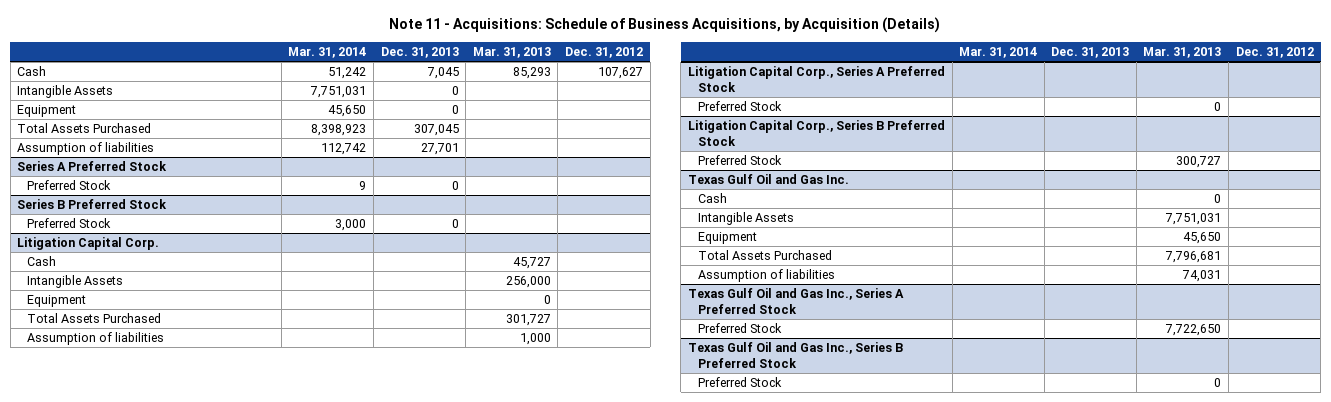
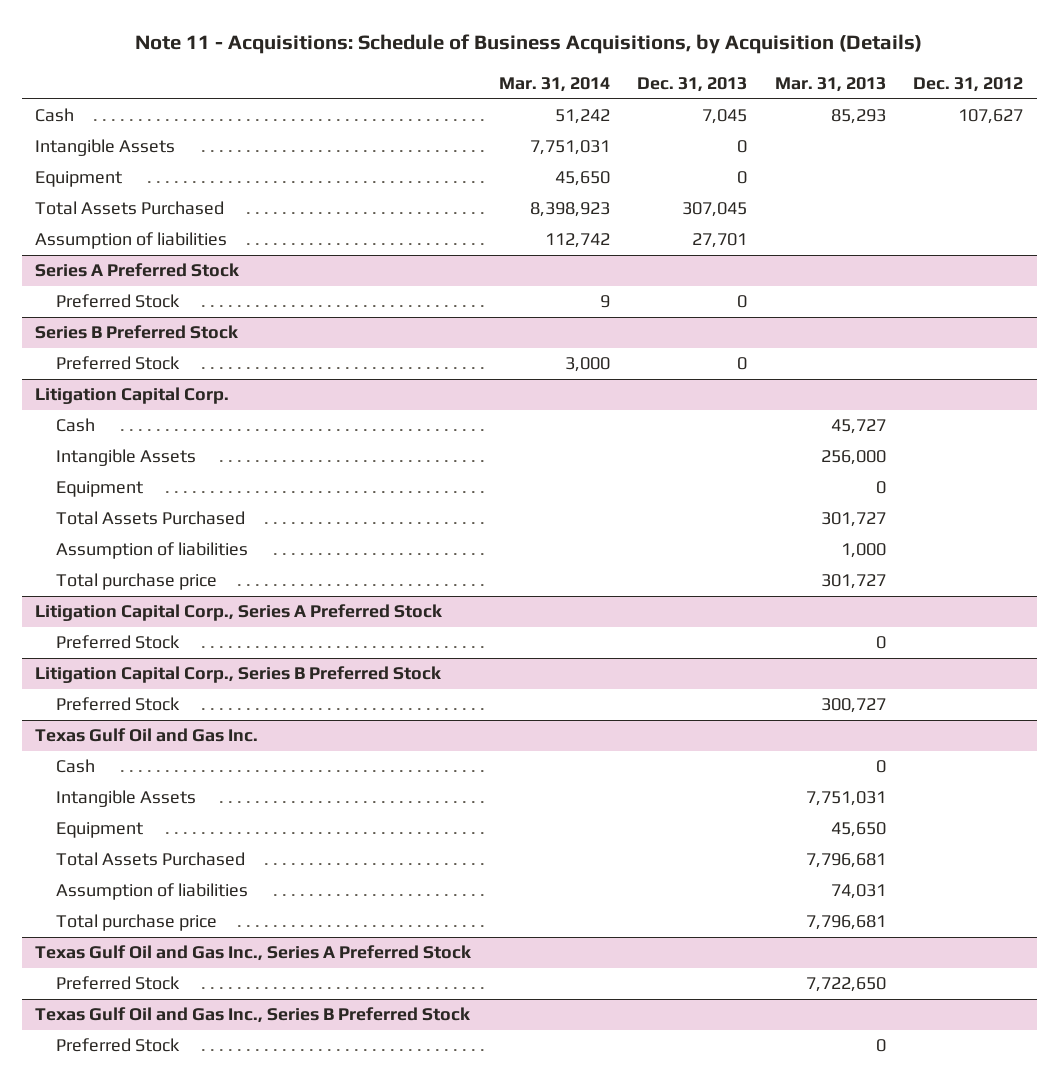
none -> [56,573,218,591] Total purchase price
none -> [56,914,218,932] Total purchase price

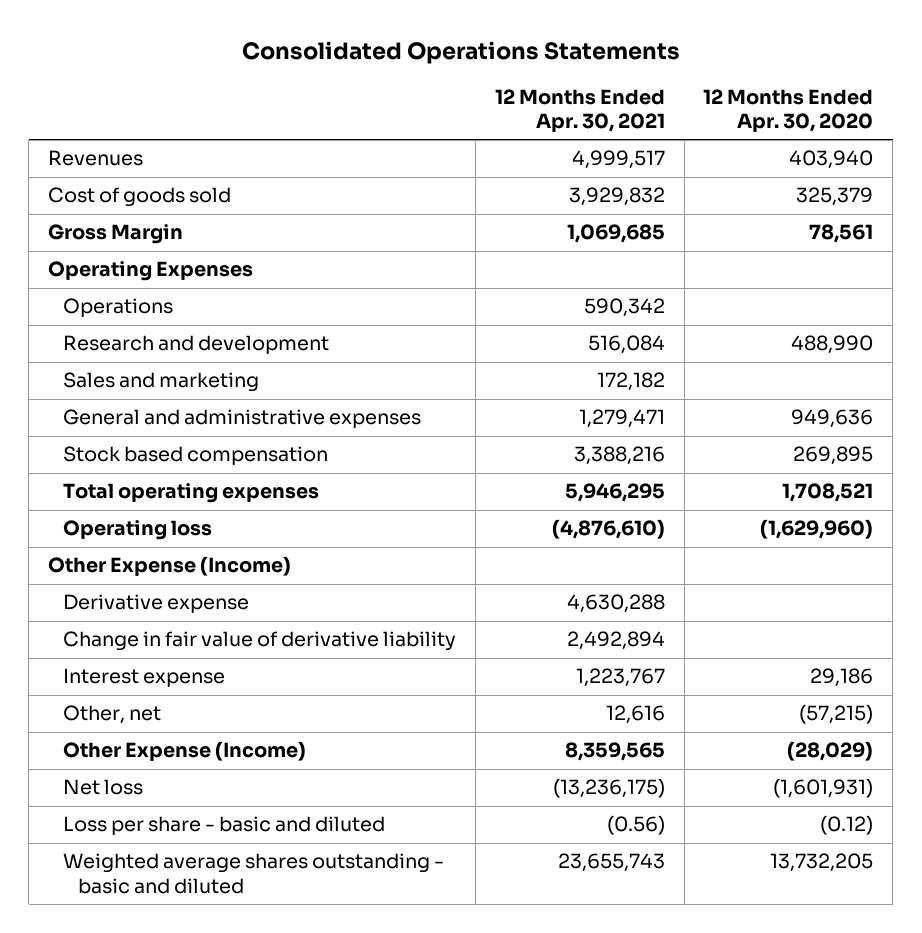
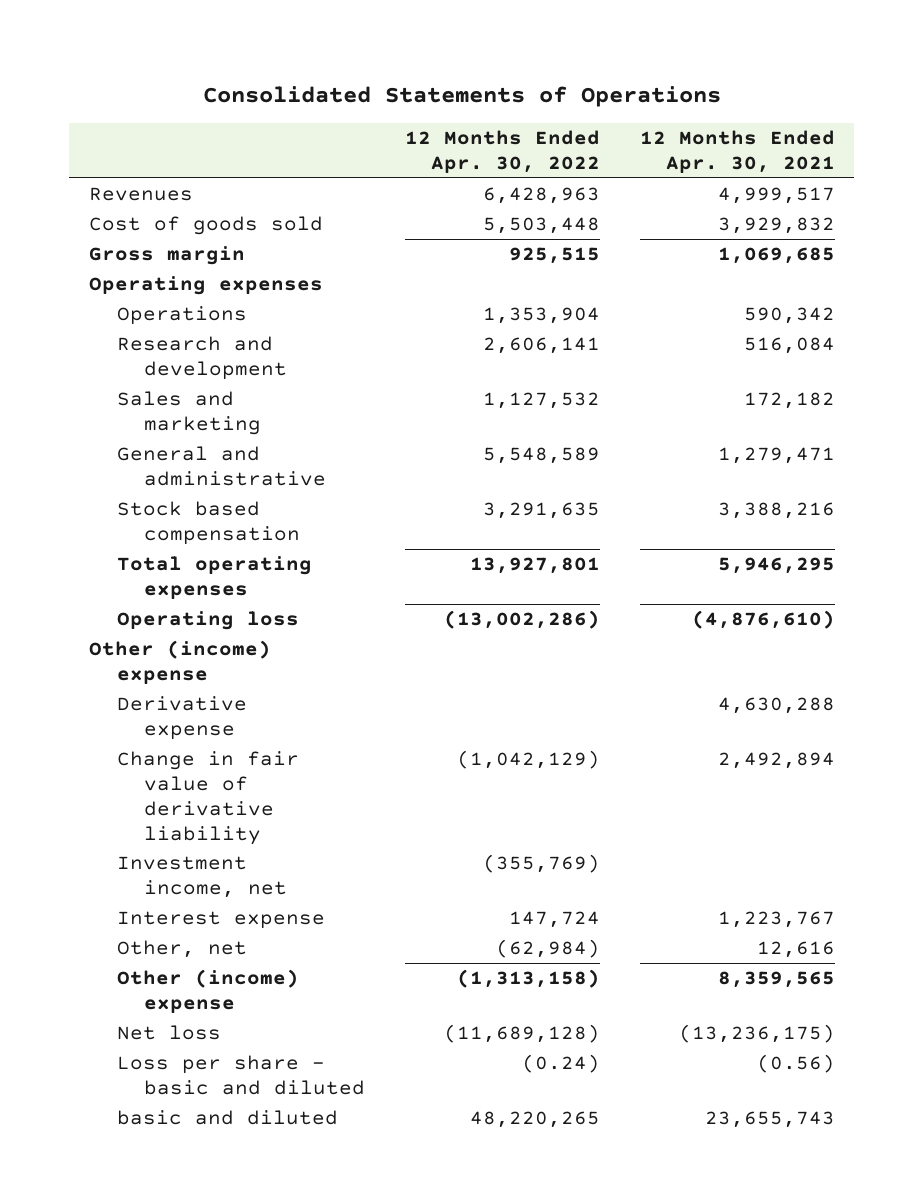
[241,41,680,65] Consolidated Operations Statements -> [202,85,721,107] Consolidated Statements of Operations
[703,88,874,133] 12 Months Ended Apr. 30, 2020 -> none
none -> [405,130,601,173] 12 Months Ended Apr. 30, 2022
[48,224,184,245] Gross Margin -> [89,246,246,266] Gross margin
[48,261,254,282] Operating Expenses -> [89,276,324,296] Operating expenses
[62,409,421,429] General and administrative expenses -> [116,446,327,487] General and administrative
[48,556,292,577] Other Expense (Income) -> [89,640,272,685] Other (income) expense
none -> [116,856,288,899] Investment income, net
[62,741,306,762] Other Expense (Income) -> [116,969,299,1014] Other (income) expense
[62,853,444,894] Weighted average shares outstanding - basic and diluted -> [116,1110,338,1126] basic and diluted

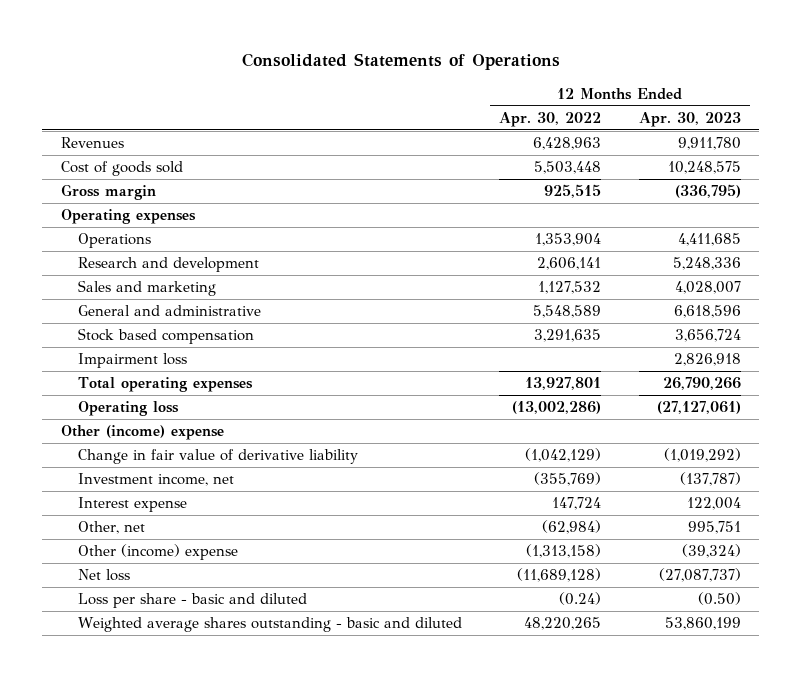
[639,130,835,173] 12 Months Ended Apr. 30, 2021 -> none
none -> [638,111,741,127] Apr. 30, 2023
none -> [77,353,187,369] Impairment loss
[116,696,247,741] Derivative expense -> none
[116,1110,338,1126] basic and diluted -> [77,617,462,633] Weighted average shares outstanding - basic and diluted

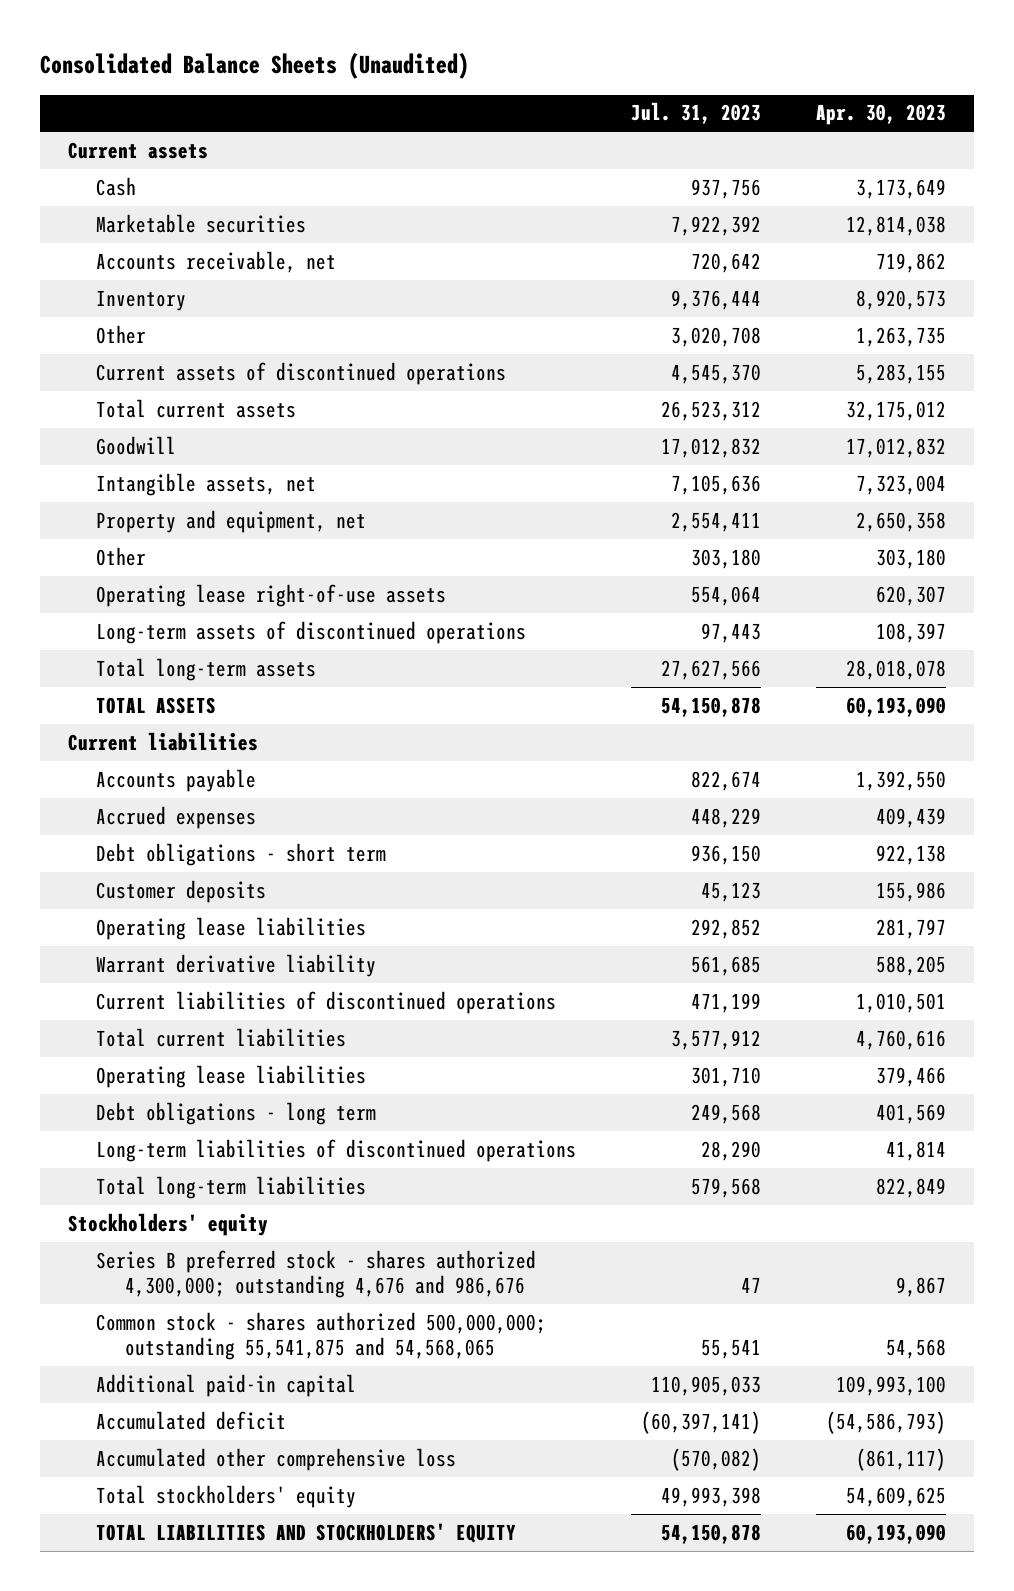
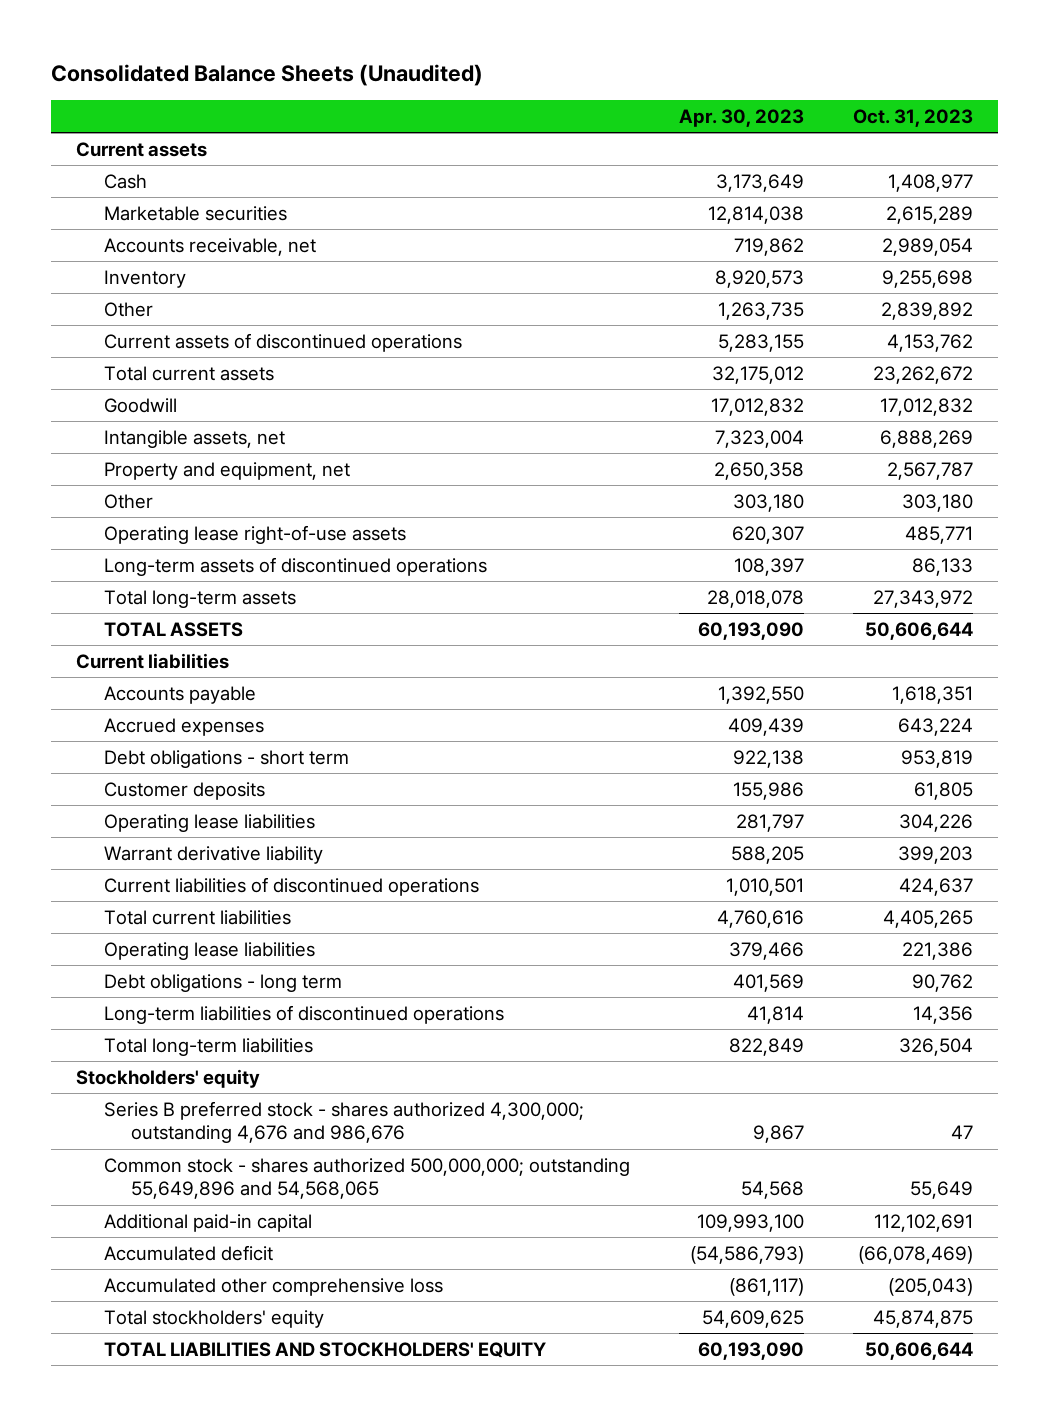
[631,102,762,125] Jul. 31, 2023 -> none
none -> [853,108,974,127] Oct. 31, 2023
[96,1311,547,1360] Common stock - shares authorized 500,000,000; outstanding 55,541,875 and 54,568,065 -> [103,1157,630,1200] Common stock - shares authorized 500,000,000; outstanding 55,649,896 and 54,568,065

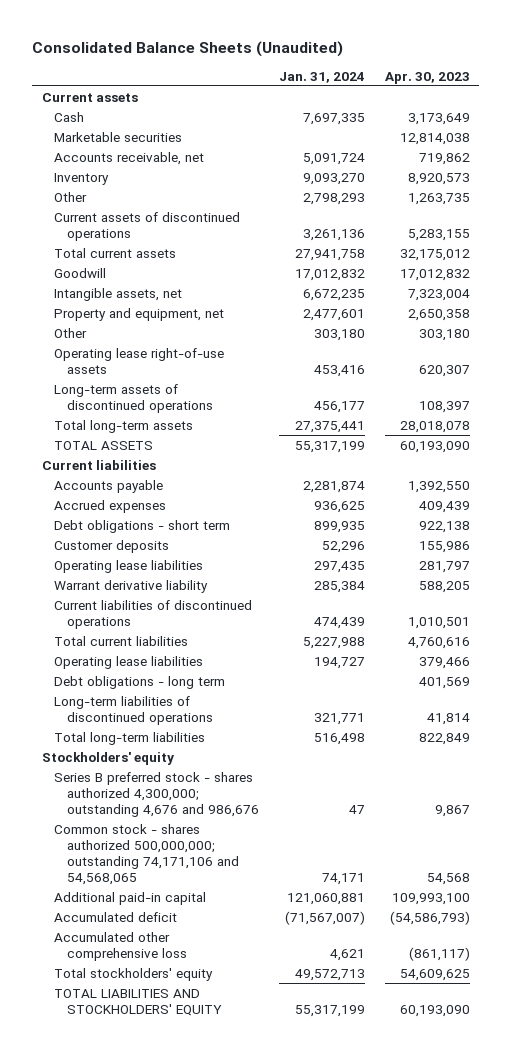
[853,108,974,127] Oct. 31, 2023 -> none
none -> [278,71,365,83] Jan. 31, 2024
[103,1157,630,1200] Common stock - shares authorized 500,000,000; outstanding 55,649,896 and 54,568,065 -> [54,823,240,885] Common stock - shares authorized 500,000,000; outstanding 74,171,106 and 54,568,065

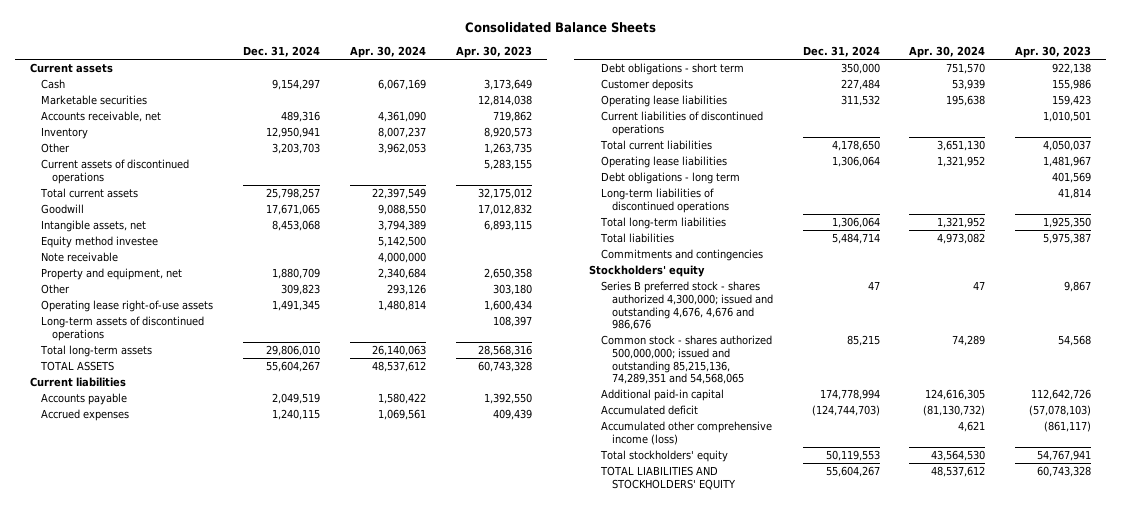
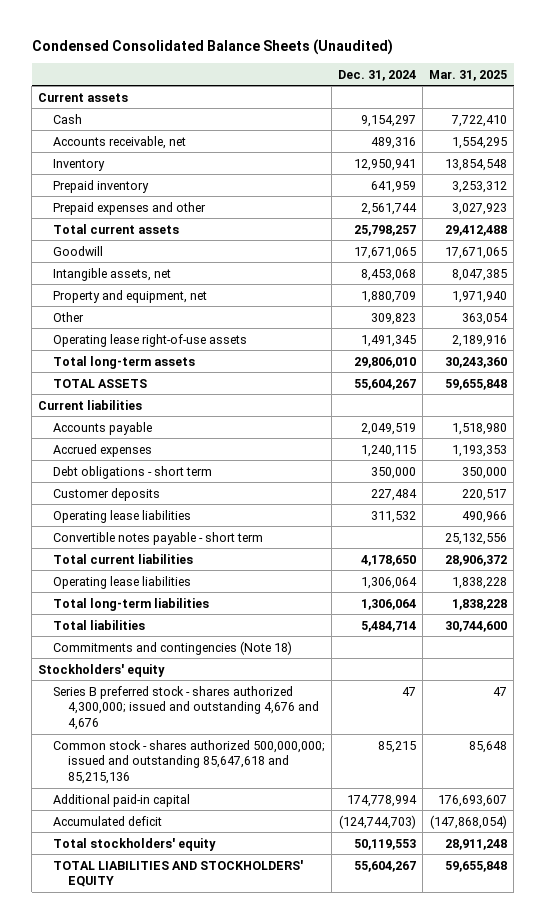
[464,22,656,34] Consolidated Balance Sheets -> [31,38,393,55] Condensed Consolidated Balance Sheets (Unaudited)
[350,46,427,59] Apr. 30, 2024 -> none
[455,46,532,59] Apr. 30, 2023 -> none
none -> [429,69,508,81] Mar. 31, 2025
[41,94,148,105] Marketable securities -> none
[41,142,71,153] Other -> none
[41,158,190,184] Current assets of discontinued operations -> none
none -> [53,179,150,193] Prepaid inventory
none -> [53,201,207,215] Prepaid expenses and other
[41,235,159,248] Equity method investee -> none
[41,251,119,262] Note receivable -> none
[41,315,205,341] Long-term assets of discontinued operations -> none
[600,110,763,136] Current liabilities of discontinued operations -> none
none -> [53,531,264,545] Convertible notes payable - short term
[600,171,740,184] Debt obligations - long term -> none
[600,187,729,213] Long-term liabilities of discontinued operations -> none
[600,248,763,261] Commitments and contingencies -> [53,640,293,655] Commitments and contingencies (Note 18)
[600,280,773,331] Series B preferred stock - shares authorized 4,300,000; issued and outstanding 4,676, 4,676 and 986,676 -> [53,685,319,730] Series B preferred stock - shares authorized 4,300,000; issued and outstanding 4,676 and 4,676
[600,334,772,385] Common stock - shares authorized 500,000,000; issued and outstanding 85,215,136, 74,289,351 and 54,568,065 -> [53,739,326,784] Common stock - shares authorized 500,000,000; issued and outstanding 85,647,618 and 85,215,136
[600,420,772,445] Accumulated other comprehensive income (loss) -> none

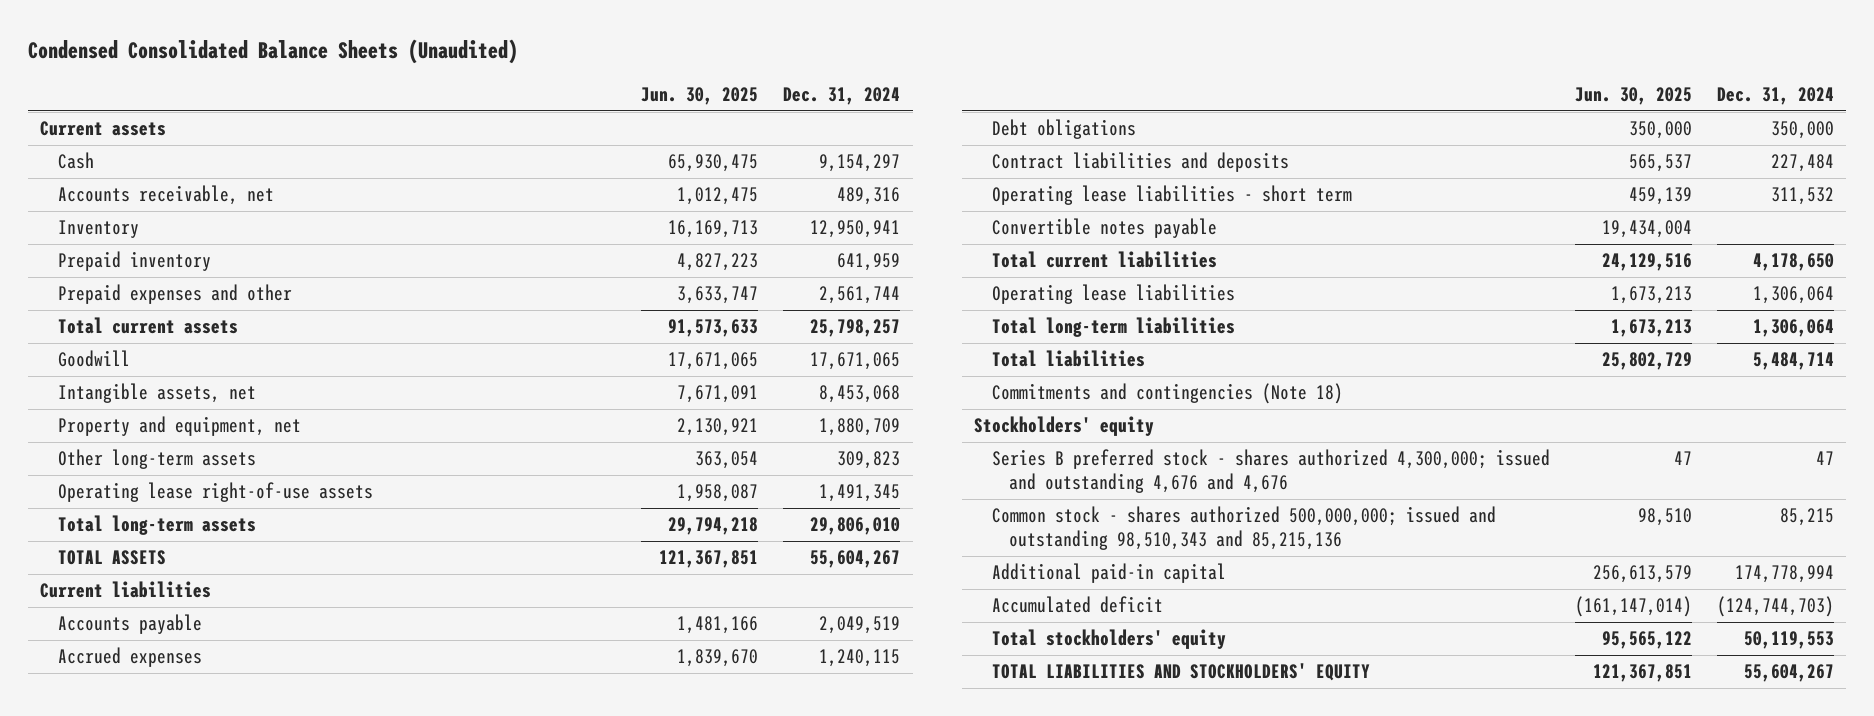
[429,69,508,81] Mar. 31, 2025 -> none
none -> [640,87,758,106] Jun. 30, 2025
[53,311,85,322] Other -> [57,449,256,470] Other long-term assets
[53,465,213,479] Debt obligations - short term -> [991,119,1136,140] Debt obligations
[53,487,161,501] Customer deposits -> [991,152,1289,173] Contract liabilities and deposits
[53,509,192,523] Operating lease liabilities -> [991,185,1352,206] Operating lease liabilities - short term
[53,531,264,545] Convertible notes payable - short term -> [991,218,1217,239] Convertible notes payable
[53,739,326,784] Common stock - shares authorized 500,000,000; issued and outstanding 85,647,618 and 85,215,136 -> [991,506,1496,551] Common stock - shares authorized 500,000,000; issued and outstanding 98,510,343 and 85,215,136

